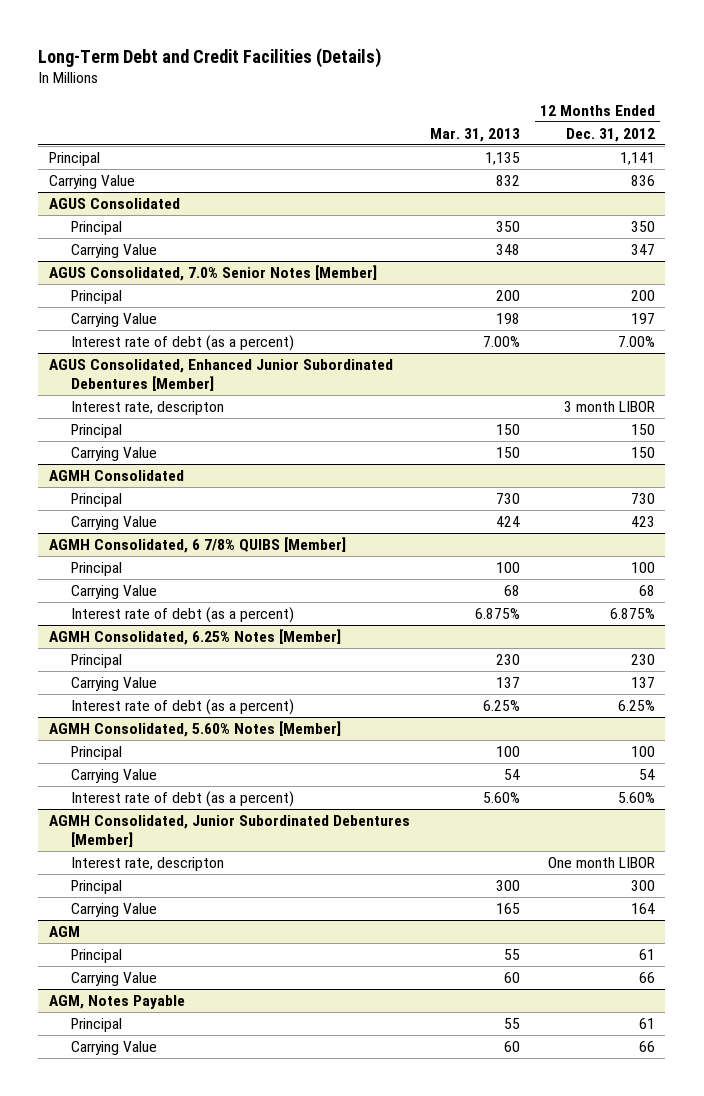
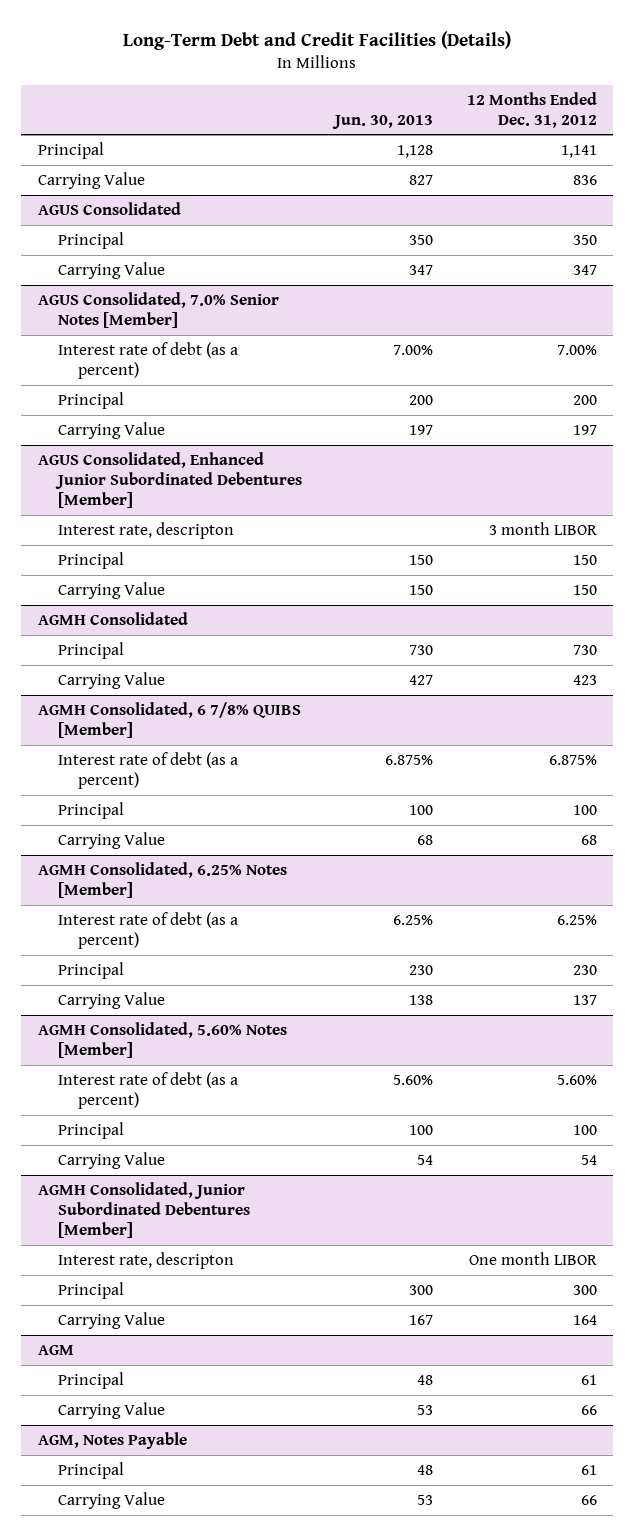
[429,127,520,142] Mar. 31, 2013 -> none
none -> [332,114,434,129] Jun. 30, 2013
[70,334,294,351] Interest rate of debt (as a percent) -> [57,341,238,379] Interest rate of debt (as a percent)
[70,606,294,623] Interest rate of debt (as a percent) -> [57,751,238,789] Interest rate of debt (as a percent)
[70,698,294,715] Interest rate of debt (as a percent) -> [57,911,238,949] Interest rate of debt (as a percent)
[70,790,294,807] Interest rate of debt (as a percent) -> [57,1071,238,1109] Interest rate of debt (as a percent)

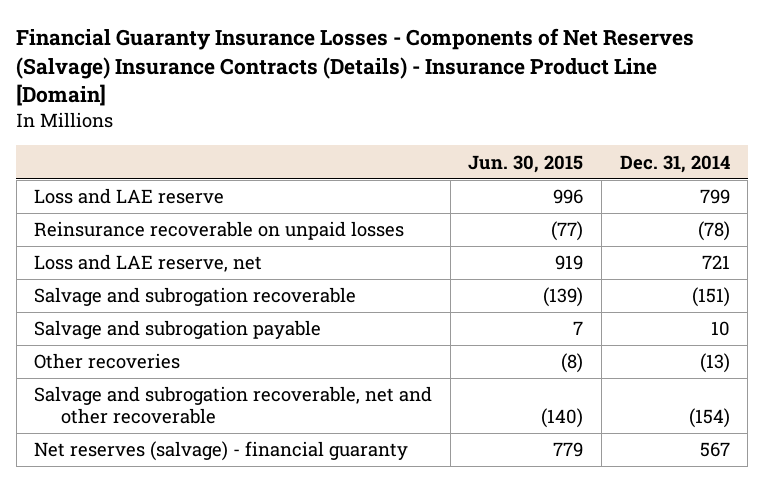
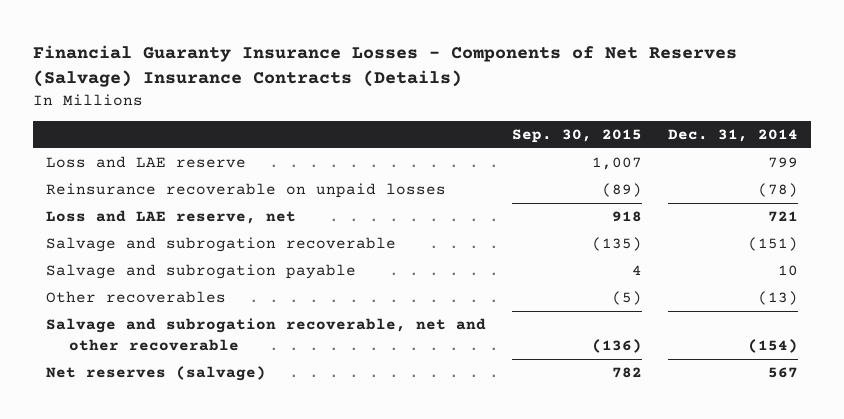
[16,27,695,107] Financial Guaranty Insurance Losses - Components of Net Reserves (Salvage) Insurance Contracts (Details) - Insurance Product Line [Domain] -> [32,45,737,88] Financial Guaranty Insurance Losses - Components of Net Reserves (Salvage) Insurance Contracts (Details)
[468,154,584,173] Jun. 30, 2015 -> none
none -> [511,129,642,144] Sep. 30, 2015
[34,353,181,370] Other recoveries -> [45,291,226,304] Other recoverables
[34,441,409,462] Net reserves (salvage) - financial guaranty -> [45,366,266,382] Net reserves (salvage)

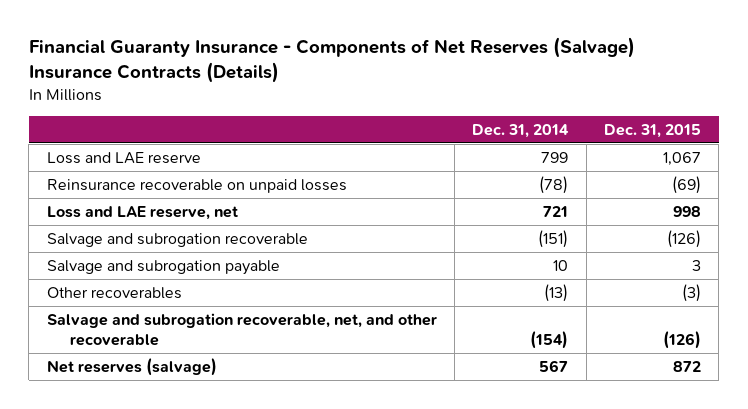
[32,45,737,88] Financial Guaranty Insurance Losses - Components of Net Reserves (Salvage) Insurance Contracts (Details) -> [28,37,635,84] Financial Guaranty Insurance - Components of Net Reserves (Salvage) Insurance Contracts (Details)
[511,129,642,144] Sep. 30, 2015 -> none
none -> [604,123,702,138] Dec. 31, 2015
[45,318,486,351] Salvage and subrogation recoverable, net and other recoverable -> [46,312,437,346] Salvage and subrogation recoverable, net, and other recoverable

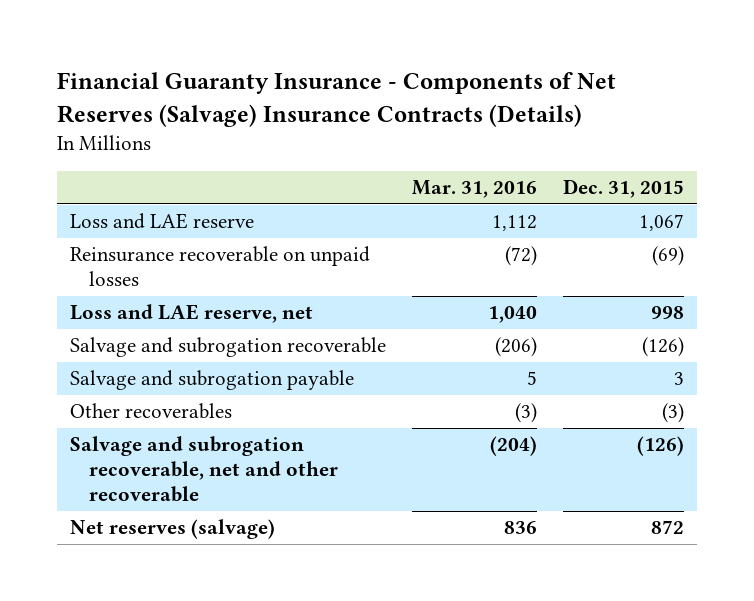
[472,123,570,138] Dec. 31, 2014 -> none
none -> [412,180,538,199] Mar. 31, 2016
[46,312,437,346] Salvage and subrogation recoverable, net, and other recoverable -> [69,436,338,502] Salvage and subrogation recoverable, net and other recoverable

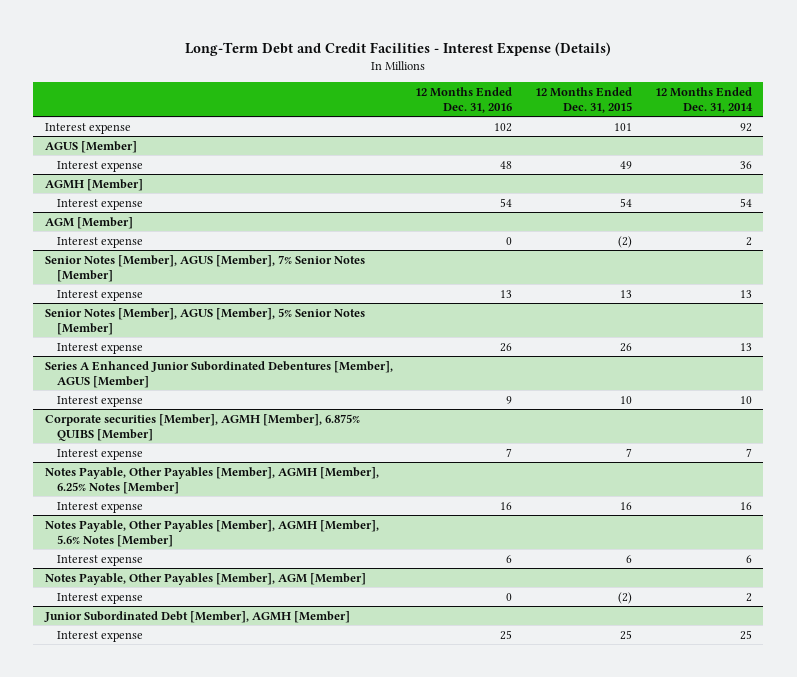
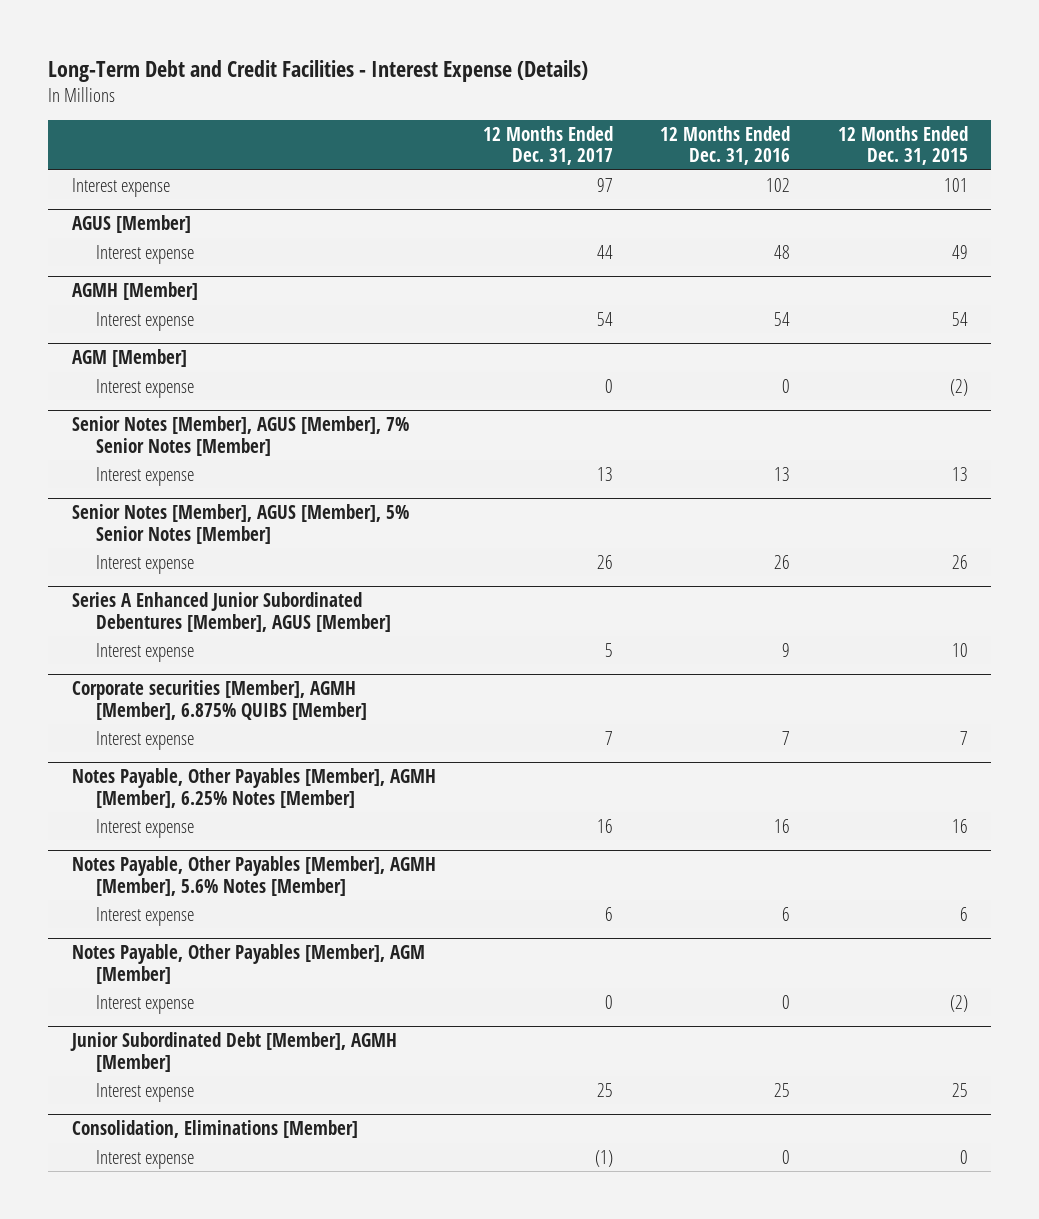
[654,86,753,114] 12 Months Ended Dec. 31, 2014 -> none
none -> [482,125,613,166] 12 Months Ended Dec. 31, 2017
none -> [71,1120,358,1139] Consolidation, Eliminations [Member]
none -> [95,1149,194,1169] Interest expense

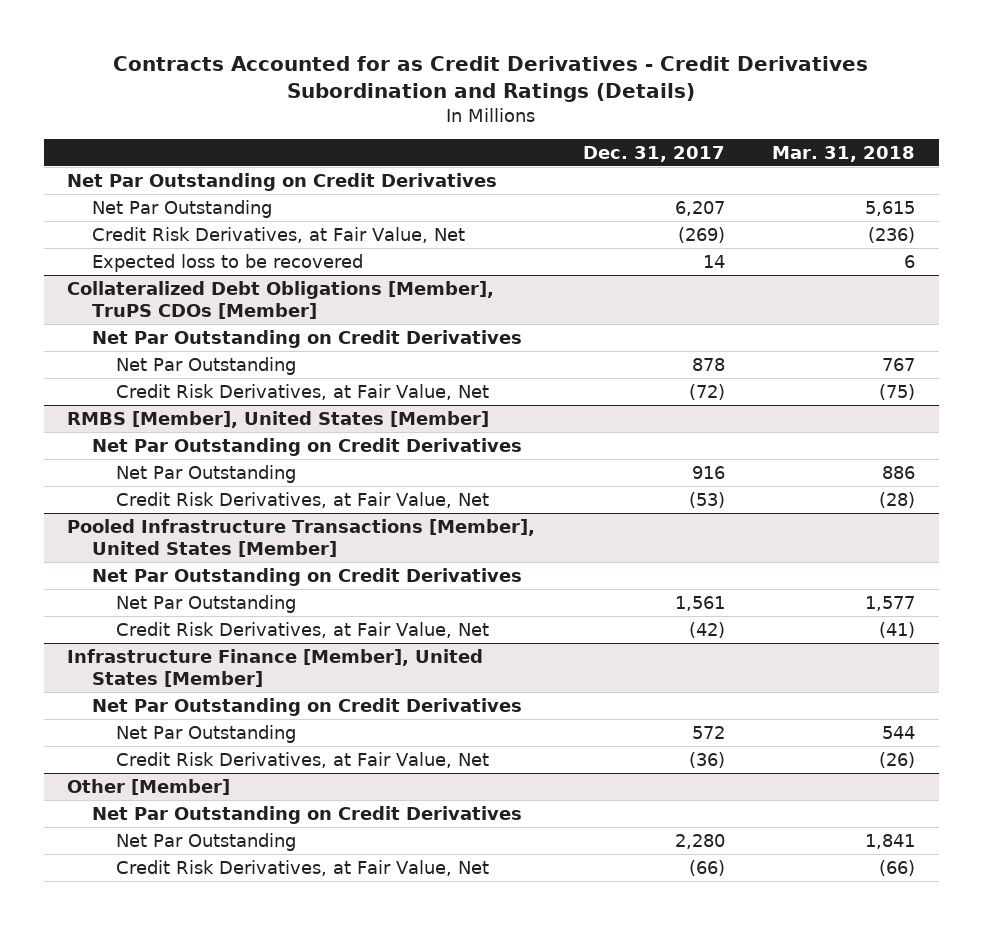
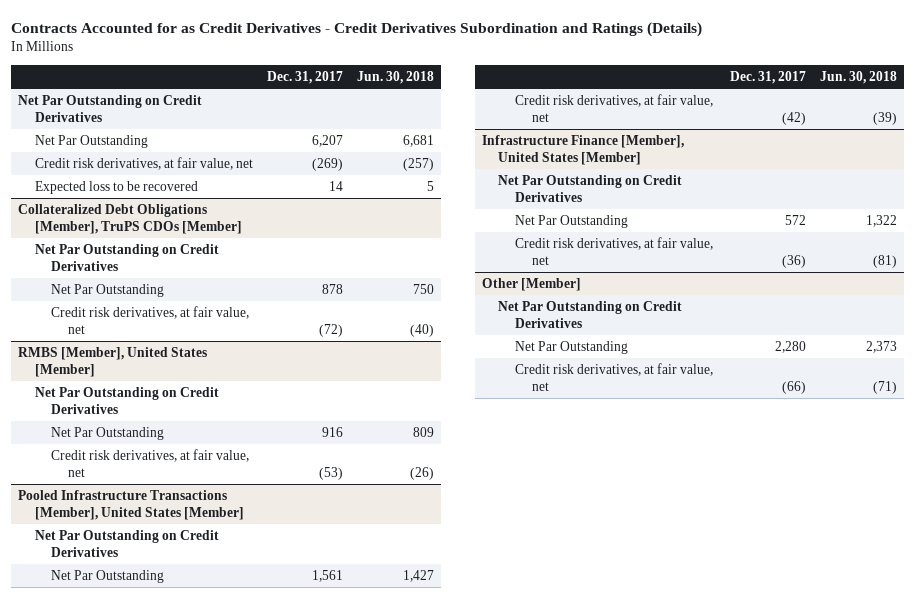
[772,146,916,163] Mar. 31, 2018 -> none
none -> [356,70,434,84] Jun. 30, 2018
[91,226,465,243] Credit Risk Derivatives, at Fair Value, Net -> [34,157,253,171] Credit risk derivatives, at fair value, net
[116,383,490,400] Credit Risk Derivatives, at Fair Value, Net -> [51,306,250,334] Credit risk derivatives, at fair value, net
[116,491,490,508] Credit Risk Derivatives, at Fair Value, Net -> [51,449,250,477] Credit risk derivatives, at fair value, net
[116,621,490,638] Credit Risk Derivatives, at Fair Value, Net -> [515,94,714,122] Credit risk derivatives, at fair value, net
[116,751,490,768] Credit Risk Derivatives, at Fair Value, Net -> [515,237,714,265] Credit risk derivatives, at fair value, net
[116,859,490,876] Credit Risk Derivatives, at Fair Value, Net -> [515,363,714,391] Credit risk derivatives, at fair value, net

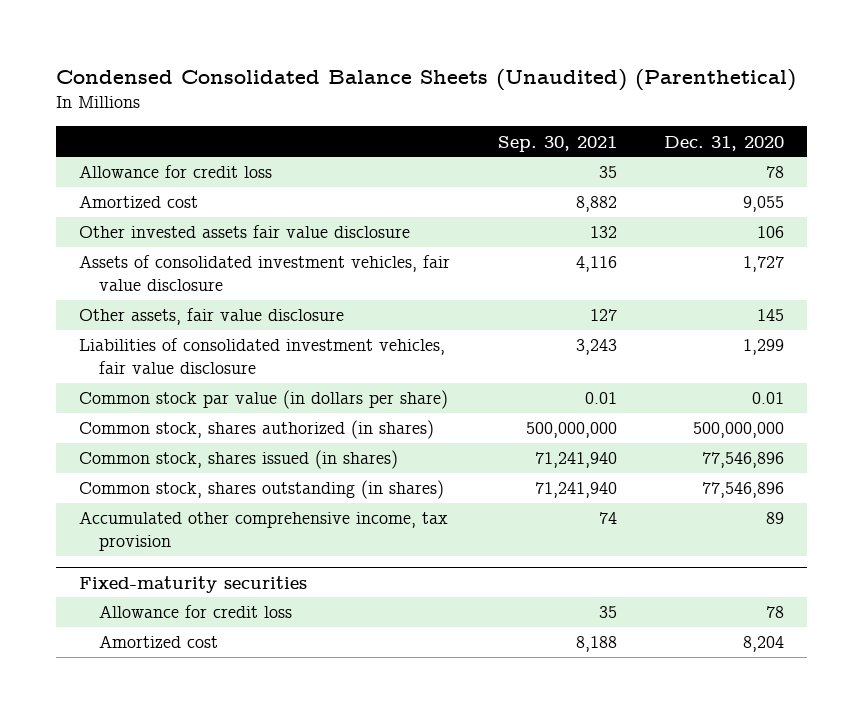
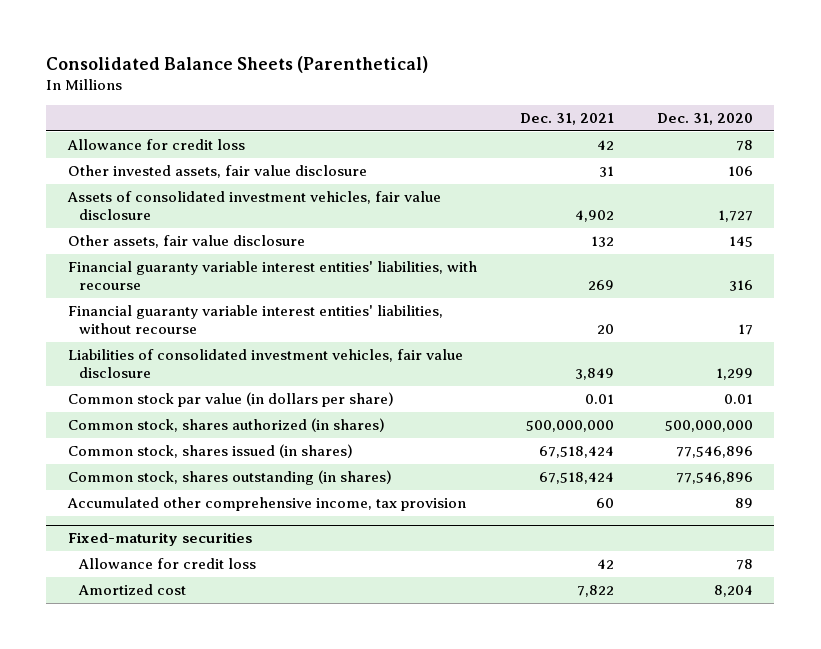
[55,68,796,91] Condensed Consolidated Balance Sheets (Unaudited) (Parenthetical) -> [46,55,429,73] Consolidated Balance Sheets (Parenthetical)
[497,135,617,152] Sep. 30, 2021 -> none
none -> [519,112,614,125] Dec. 31, 2021
[79,195,199,209] Amortized cost -> none
[79,225,411,239] Other invested assets fair value disclosure -> [67,164,367,178] Other invested assets, fair value disclosure
none -> [67,260,477,291] Financial guaranty variable interest entities' liabilities, with recourse
none -> [67,304,443,335] Financial guaranty variable interest entities' liabilities, without recourse

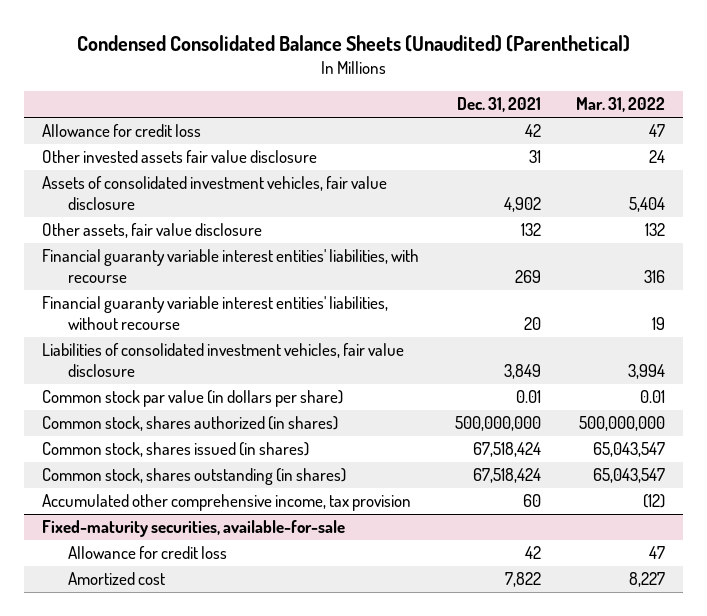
[46,55,429,73] Consolidated Balance Sheets (Parenthetical) -> [76,34,630,52] Condensed Consolidated Balance Sheets (Unaudited) (Parenthetical)
[656,112,753,125] Dec. 31, 2020 -> none
none -> [576,97,666,113] Mar. 31, 2022
[67,164,367,178] Other invested assets, fair value disclosure -> [41,150,317,164] Other invested assets fair value disclosure
[67,532,252,547] Fixed-maturity securities -> [41,520,345,538] Fixed-maturity securities, available-for-sale

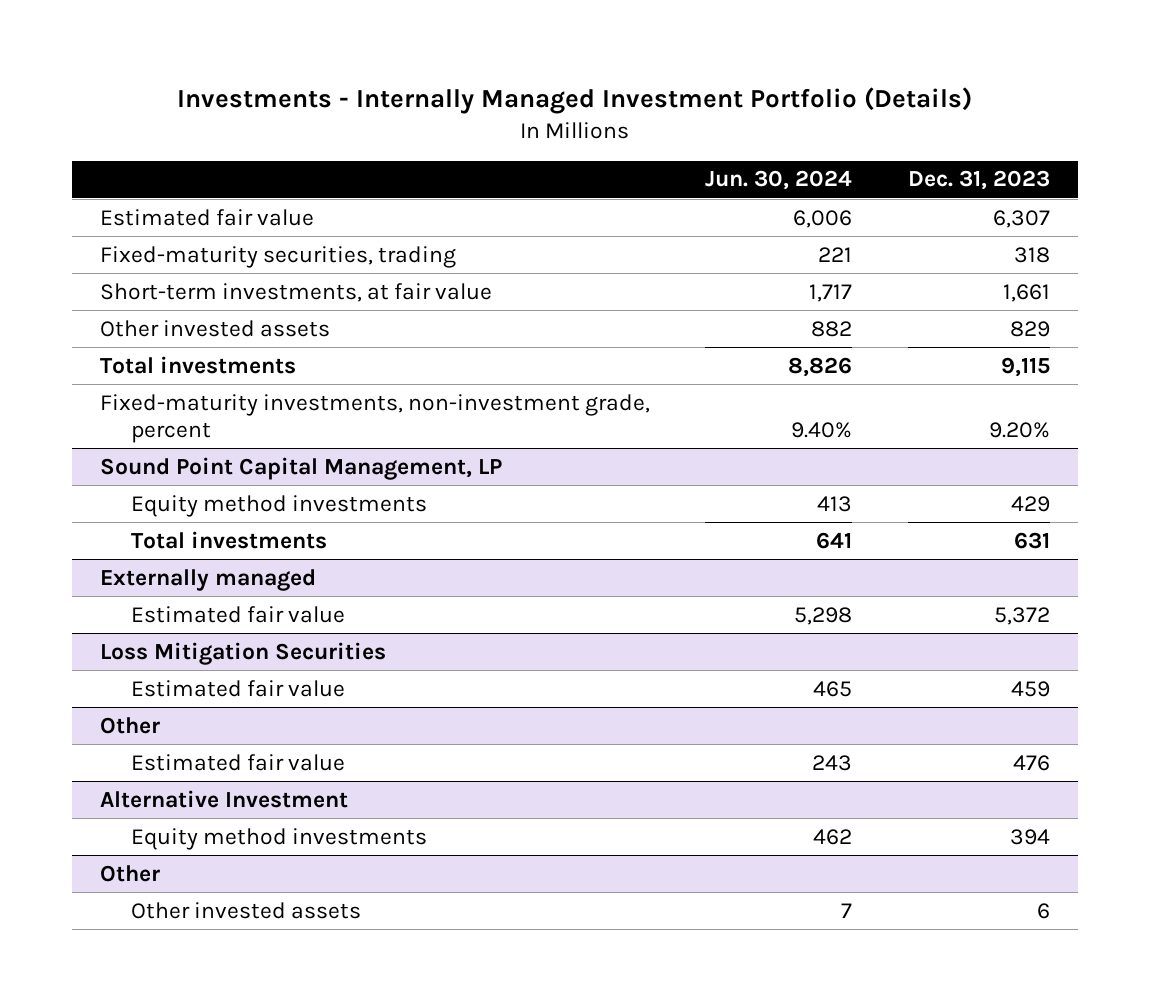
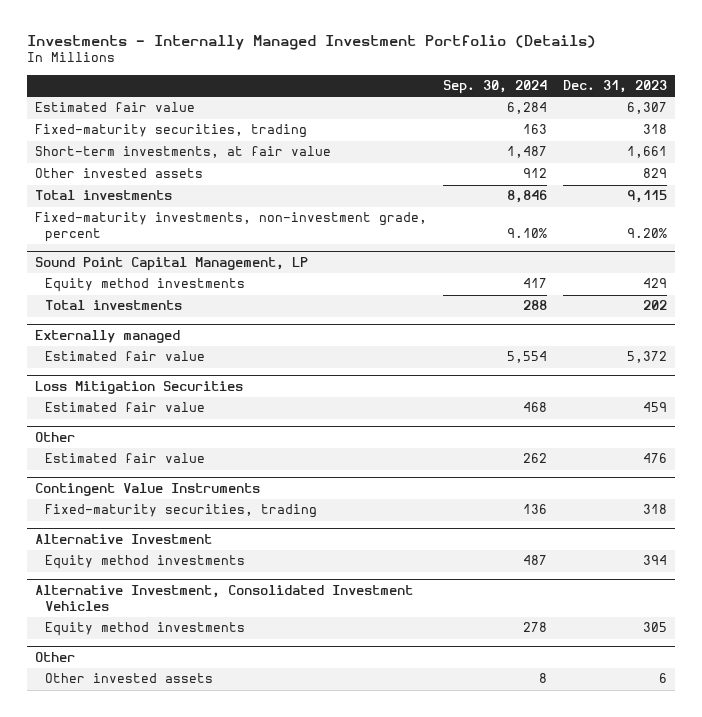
[705,170,853,191] Jun. 30, 2024 -> none
none -> [442,80,547,95] Sep. 30, 2024
[1014,531,1051,549] 631 -> [643,300,668,311] 202
none -> [34,483,260,497] Contingent Value Instruments
none -> [44,504,317,519] Fixed-maturity securities, trading
none -> [34,585,413,611] Alternative Investment, Consolidated Investment Vehicles
none -> [44,622,245,637] Equity method investments

